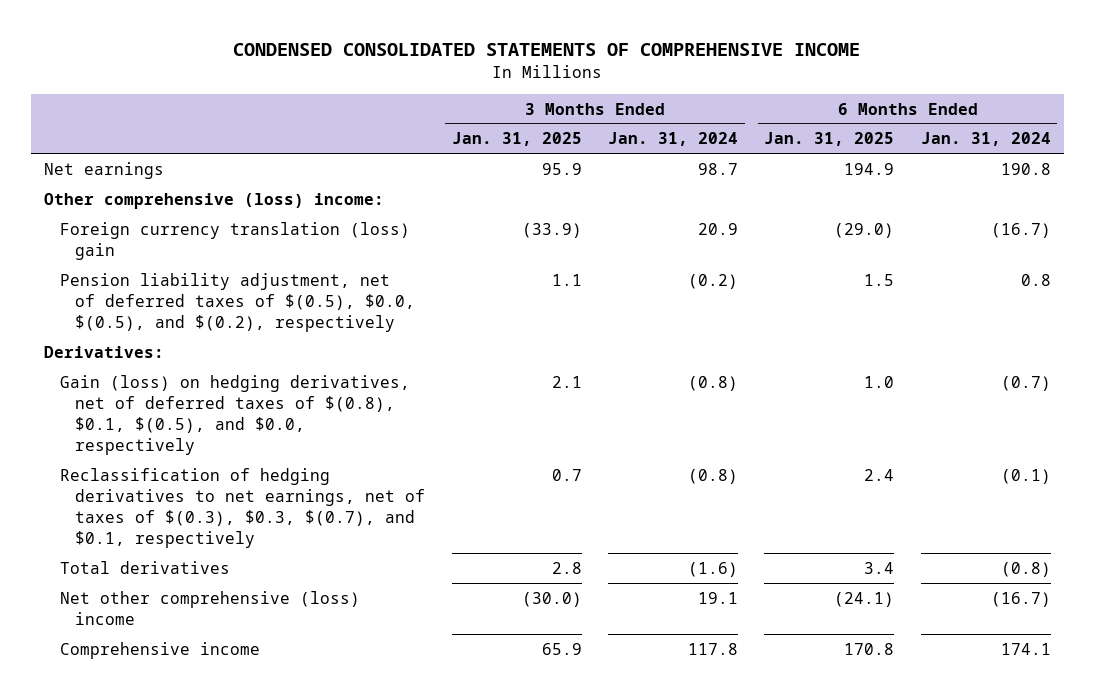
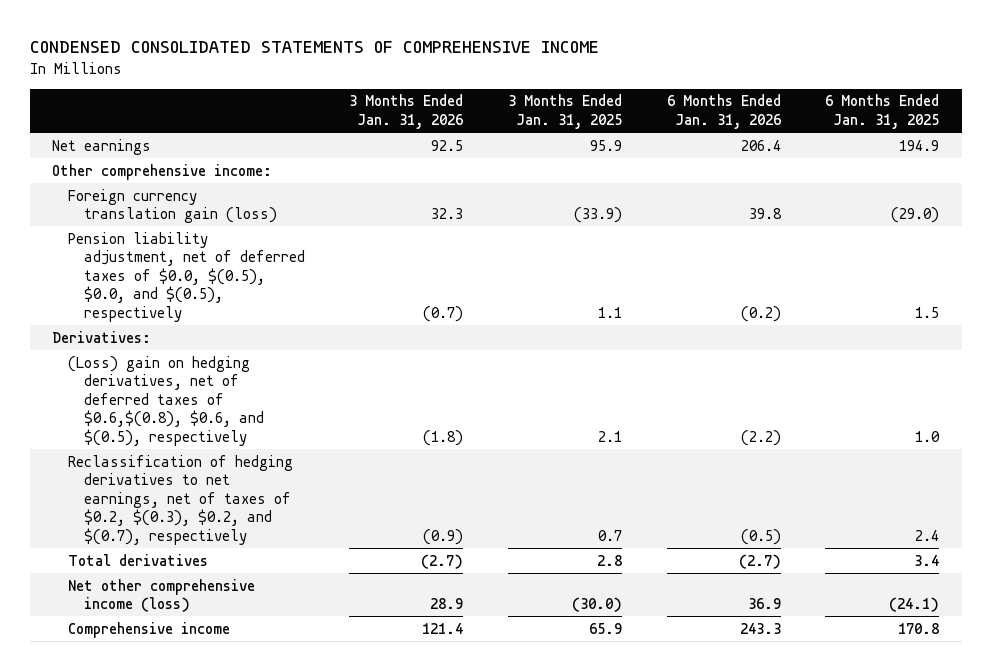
[608,132,739,147] Jan. 31, 2024 -> none
[920,132,1051,147] Jan. 31, 2024 -> none
none -> [349,94,464,129] 3 Months Ended Jan. 31, 2026
none -> [666,94,781,129] 6 Months Ended Jan. 31, 2026
[43,192,384,209] Other comprehensive (loss) income: -> [51,163,272,180] Other comprehensive income:
[59,221,410,260] Foreign currency translation (loss) gain -> [67,188,277,224] Foreign currency translation gain (loss)
[59,272,416,332] Pension liability adjustment, net of deferred taxes of $(0.5), $0.0, $(0.5), and $(0.2), respectively -> [67,231,305,322] Pension liability adjustment, net of deferred taxes of $0.0, $(0.5), $0.0, and $(0.5), respectively
[59,374,410,455] Gain (loss) on hedging derivatives, net of deferred taxes of $(0.8), $0.1, $(0.5), and $0.0, respectively -> [67,355,264,446] (Loss) gain on hedging derivatives, net of deferred taxes of $0.6,$(0.8), $0.6, and $(0.5), respectively
[59,467,426,548] Reclassification of hedging derivatives to net earnings, net of taxes of $(0.3), $0.3, $(0.7), and $0.1, respectively -> [67,454,293,545] Reclassification of hedging derivatives to net earnings, net of taxes of $0.2, $(0.3), $0.2, and $(0.7), respectively
[59,590,360,625] Net other comprehensive (loss) income -> [67,578,255,613] Net other comprehensive income (loss)

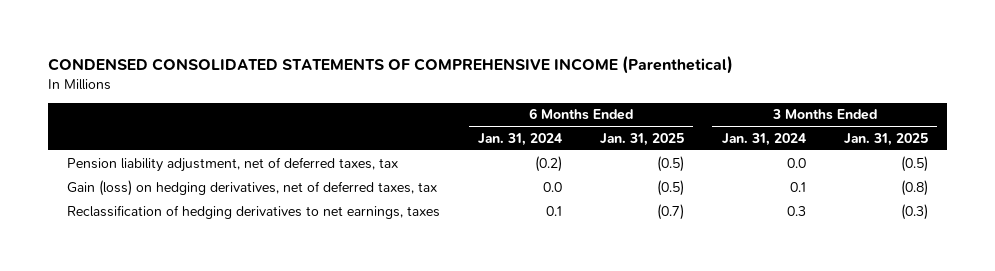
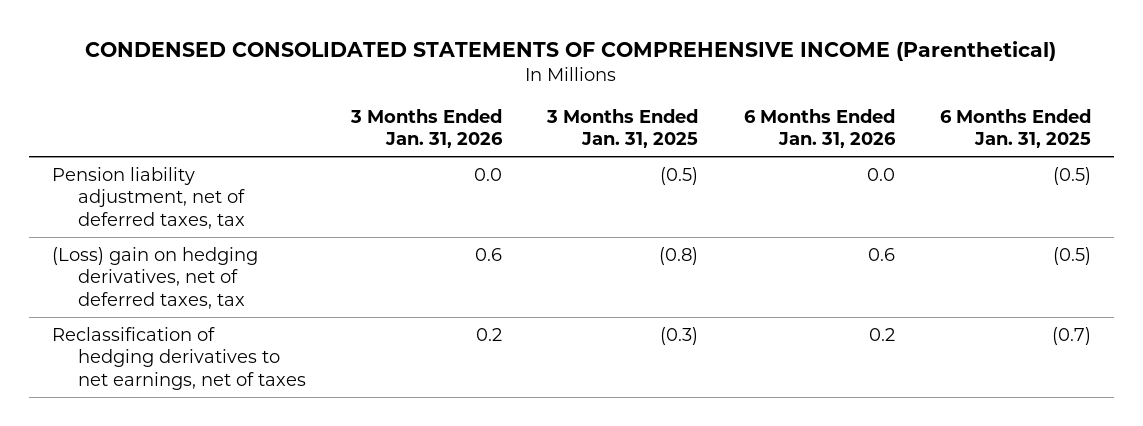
[477,132,562,146] Jan. 31, 2024 -> none
[721,132,806,146] Jan. 31, 2024 -> none
none -> [350,108,504,149] 3 Months Ended Jan. 31, 2026
none -> [743,108,896,149] 6 Months Ended Jan. 31, 2026
[67,179,438,196] Gain (loss) on hedging derivatives, net of deferred taxes, tax -> [52,246,259,309] (Loss) gain on hedging derivatives, net of deferred taxes, tax
[67,204,441,219] Reclassification of hedging derivatives to net earnings, taxes -> [52,326,306,390] Reclassification of hedging derivatives to net earnings, net of taxes

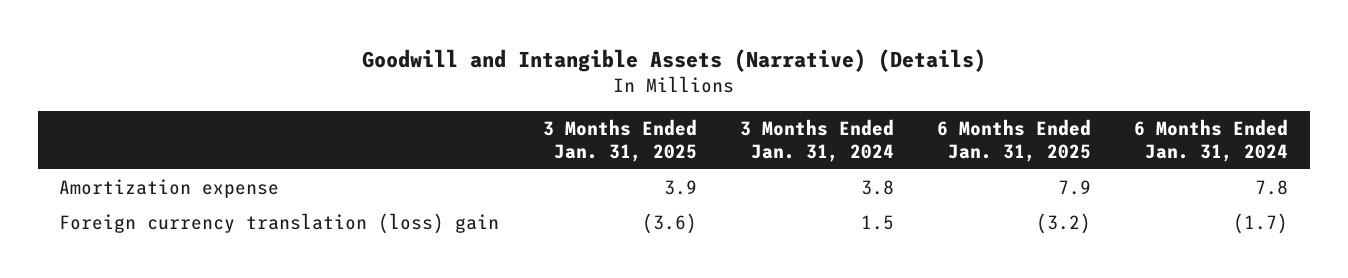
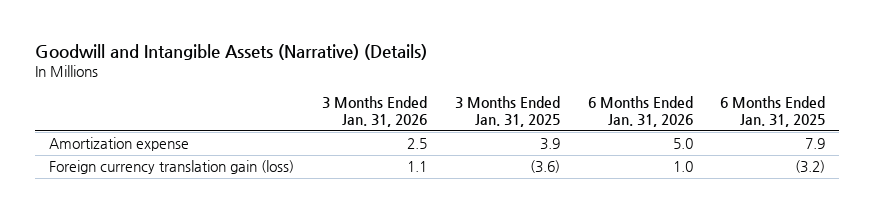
[739,118,894,162] 3 Months Ended Jan. 31, 2024 -> none
[1134,118,1289,162] 6 Months Ended Jan. 31, 2024 -> none
none -> [321,95,427,128] 3 Months Ended Jan. 31, 2026
none -> [587,95,693,128] 6 Months Ended Jan. 31, 2026
[59,212,500,234] Foreign currency translation (loss) gain -> [49,160,295,175] Foreign currency translation gain (loss)

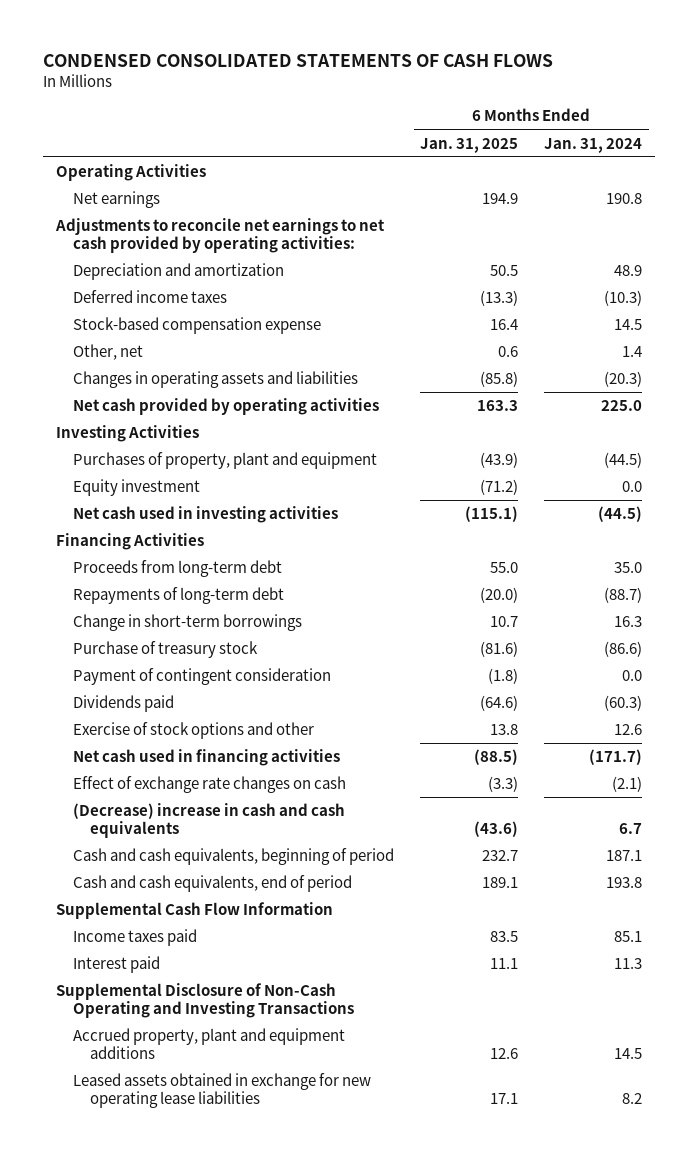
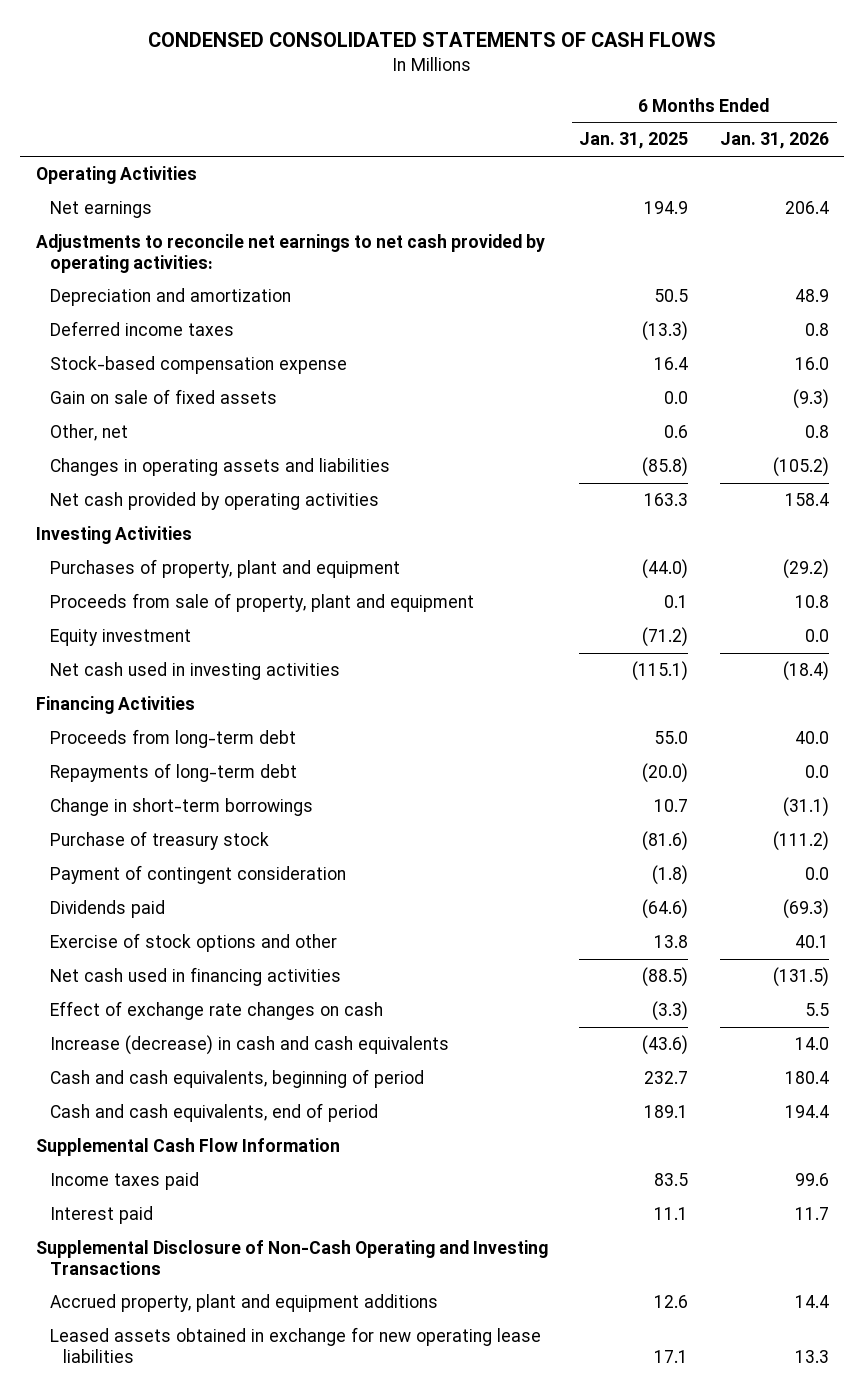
[544,137,643,153] Jan. 31, 2024 -> none
none -> [719,132,829,150] Jan. 31, 2026
none -> [49,389,277,405] Gain on sale of fixed assets
[480,452,519,469] (43.9) -> [642,559,689,580] (44.0)
none -> [49,593,474,613] Proceeds from sale of property, plant and equipment
[73,803,346,838] (Decrease) increase in cash and cash equivalents -> [49,1035,449,1056] Increase (decrease) in cash and cash equivalents

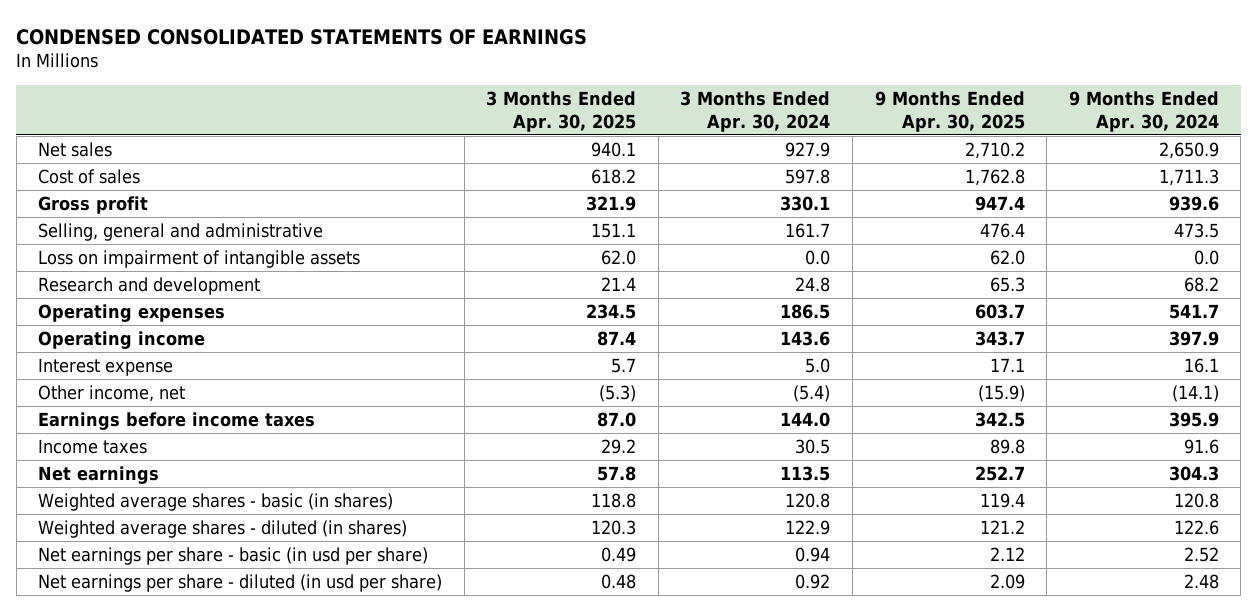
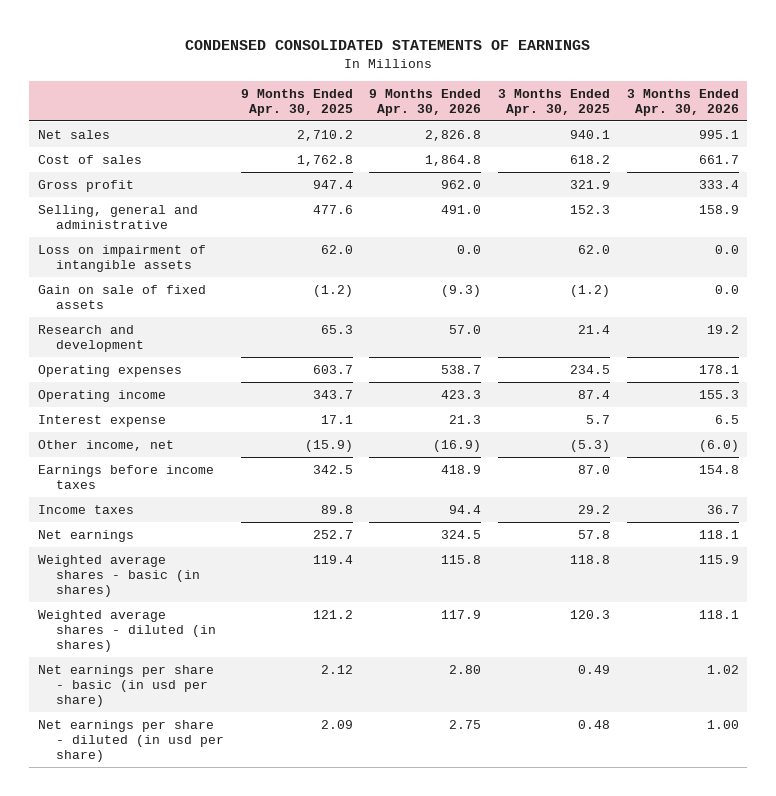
[680,90,831,132] 3 Months Ended Apr. 30, 2024 -> none
[1068,90,1219,132] 9 Months Ended Apr. 30, 2024 -> none
none -> [369,88,482,116] 9 Months Ended Apr. 30, 2026
none -> [626,88,739,116] 3 Months Ended Apr. 30, 2026
[591,223,637,239] 151.1 -> [570,204,611,214] 152.3
[979,223,1025,239] 476.4 -> [312,204,353,214] 477.6
none -> [37,284,206,310] Gain on sale of fixed assets

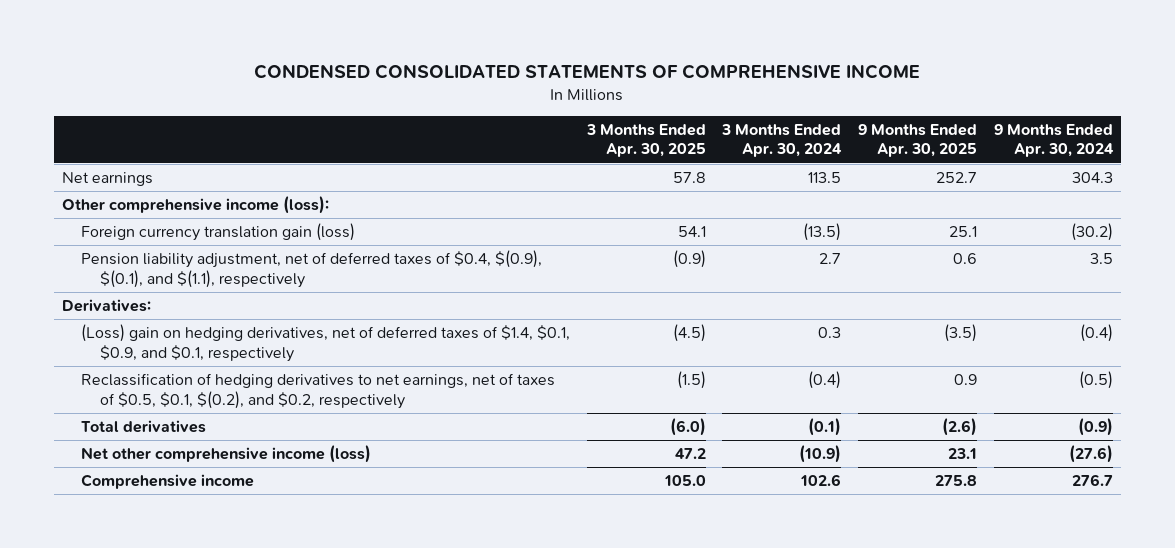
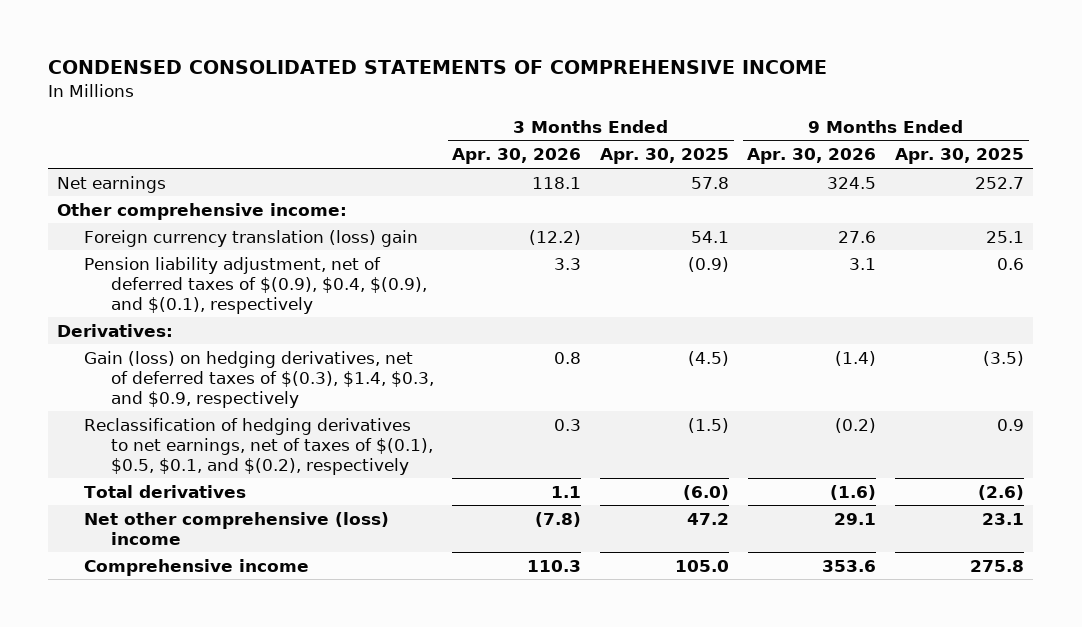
[721,123,843,158] 3 Months Ended Apr. 30, 2024 -> none
[993,123,1114,158] 9 Months Ended Apr. 30, 2024 -> none
none -> [452,148,582,165] Apr. 30, 2026
none -> [747,148,877,165] Apr. 30, 2026
[61,195,329,214] Other comprehensive income (loss): -> [57,202,348,220] Other comprehensive income:
[80,222,355,241] Foreign currency translation gain (loss) -> [84,229,419,247] Foreign currency translation (loss) gain
[80,249,542,288] Pension liability adjustment, net of deferred taxes of $0.4, $(0.9), $(0.1), and $(1.1), respectively -> [84,256,427,314] Pension liability adjustment, net of deferred taxes of $(0.9), $0.4, $(0.9), and $(0.1), respectively
[80,323,570,362] (Loss) gain on hedging derivatives, net of deferred taxes of $1.4, $0.1, $0.9, and $0.1, respectively -> [84,350,434,408] Gain (loss) on hedging derivatives, net of deferred taxes of $(0.3), $1.4, $0.3, and $0.9, respectively
[80,372,555,409] Reclassification of hedging derivatives to net earnings, net of taxes of $0.5, $0.1, $(0.2), and $0.2, respectively -> [84,417,433,475] Reclassification of hedging derivatives to net earnings, net of taxes of $(0.1), $0.5, $0.1, and $(0.2), respectively
[80,444,371,463] Net other comprehensive income (loss) -> [84,511,390,545] Net other comprehensive (loss) income

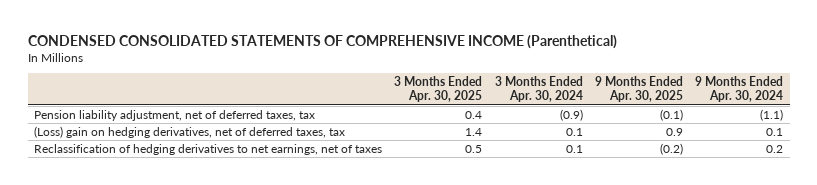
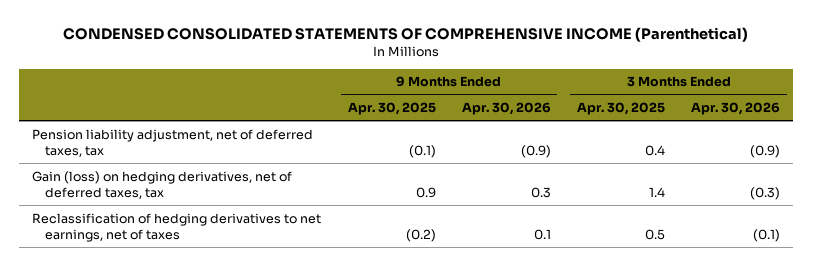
[494,75,583,103] 3 Months Ended Apr. 30, 2024 -> none
[695,75,784,103] 9 Months Ended Apr. 30, 2024 -> none
none -> [461,102,551,116] Apr. 30, 2026
none -> [691,102,781,116] Apr. 30, 2026
[33,125,345,138] (Loss) gain on hedging derivatives, net of deferred taxes, tax -> [32,170,293,199] Gain (loss) on hedging derivatives, net of deferred taxes, tax

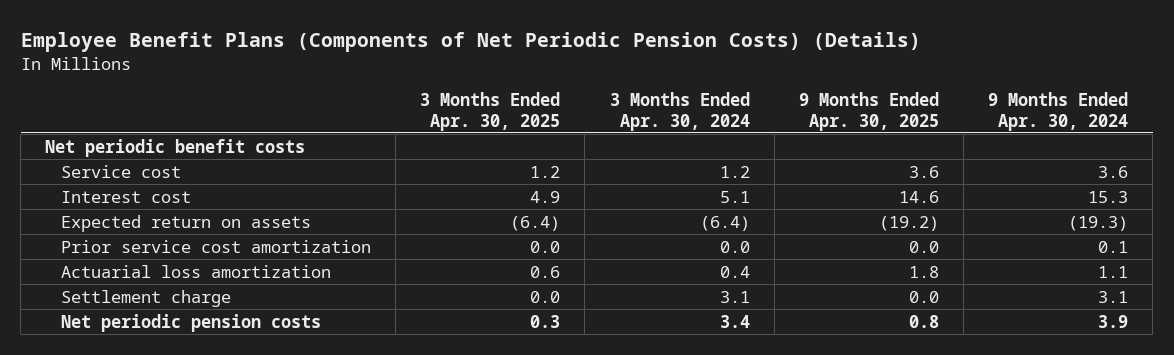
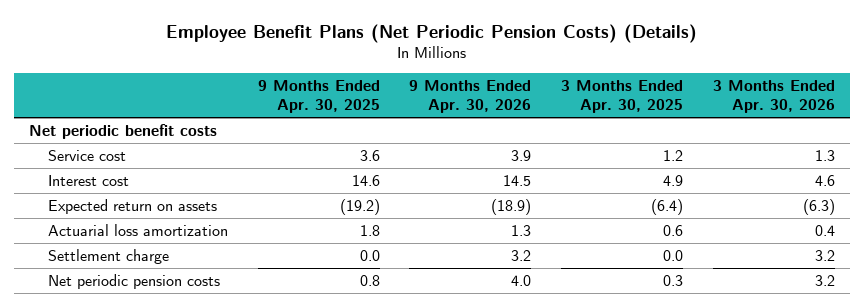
[20,32,921,53] Employee Benefit Plans (Components of Net Periodic Pension Costs) (Details) -> [166,23,698,43] Employee Benefit Plans (Net Periodic Pension Costs) (Details)
[609,91,750,131] 3 Months Ended Apr. 30, 2024 -> none
[988,91,1129,131] 9 Months Ended Apr. 30, 2024 -> none
none -> [409,80,532,114] 9 Months Ended Apr. 30, 2026
none -> [713,80,836,114] 3 Months Ended Apr. 30, 2026
[60,239,371,253] Prior service cost amortization -> none

